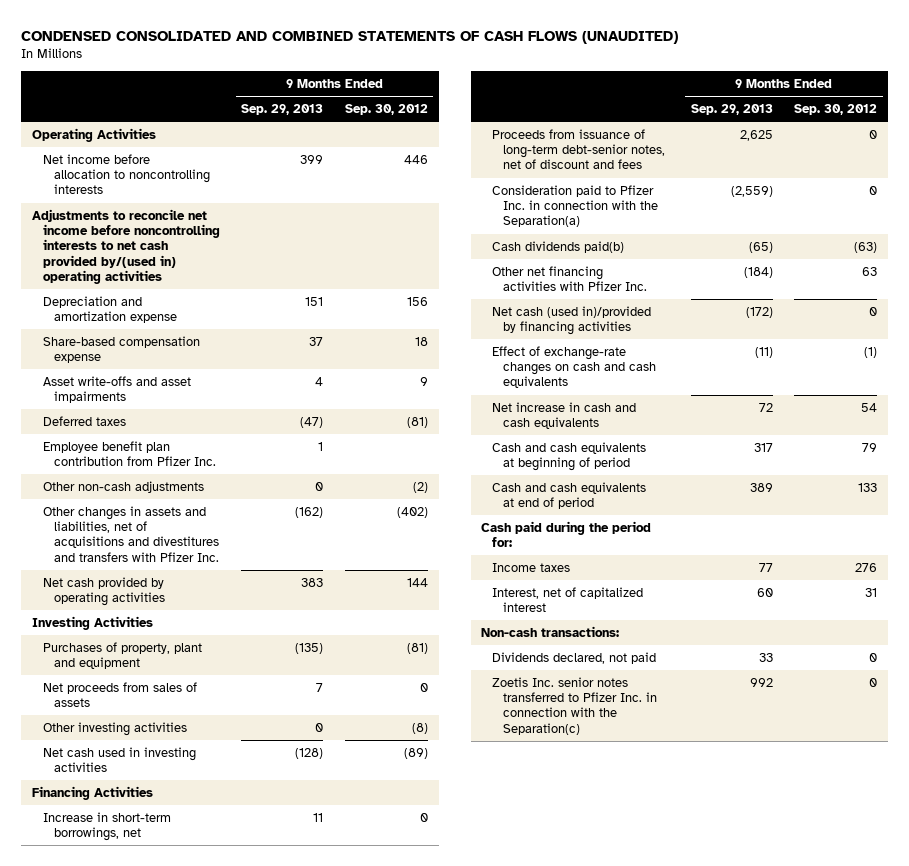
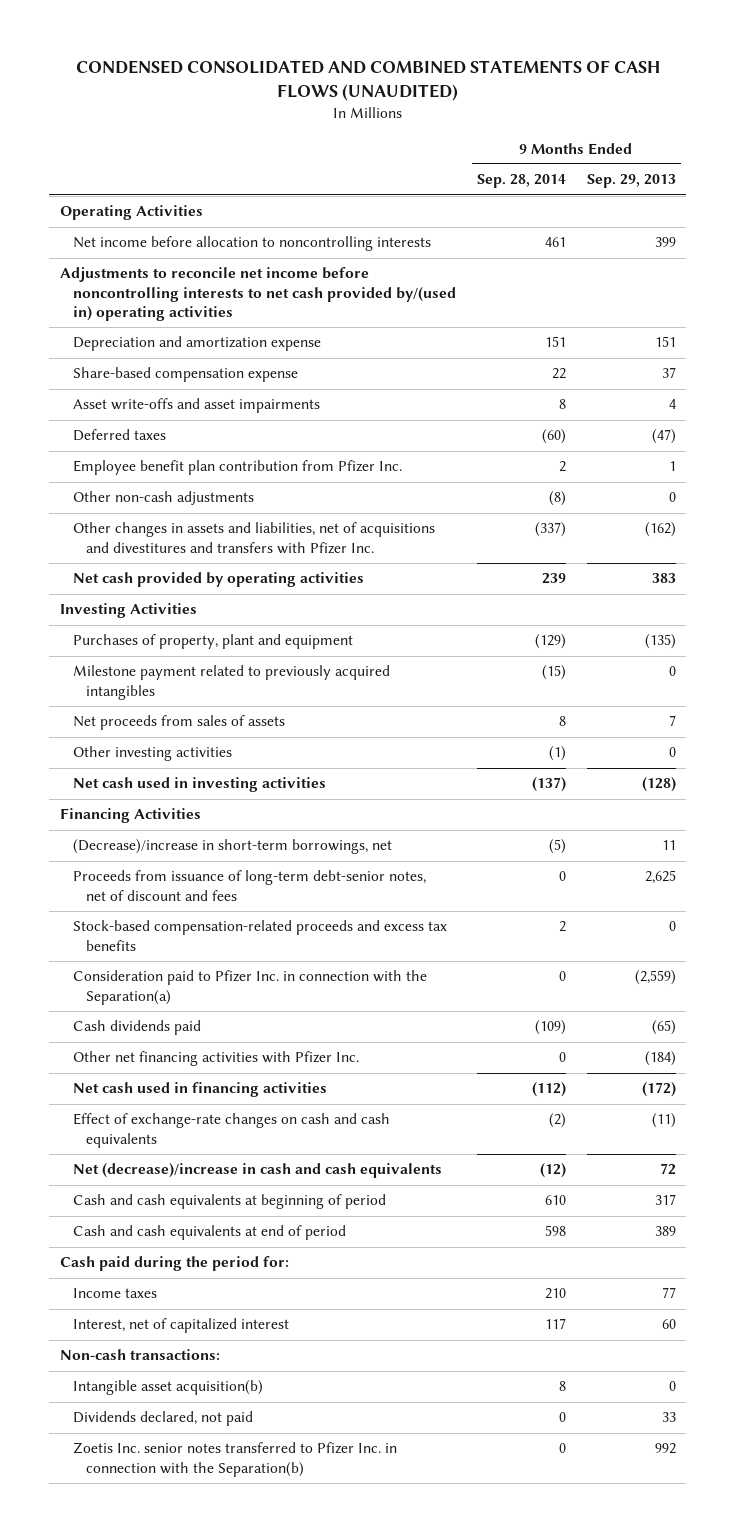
[344,104,428,116] Sep. 30, 2012 -> none
none -> [476,174,566,189] Sep. 28, 2014
none -> [73,665,391,700] Milestone payment related to previously acquired intangibles
[42,811,171,842] Increase in short-term borrowings, net -> [73,839,393,855] (Decrease)/increase in short-term borrowings, net
none -> [73,920,448,951] Stock-based compensation-related proceeds and excess tax benefits
[492,240,625,253] Cash dividends paid(b) -> [73,1020,202,1036] Cash dividends paid
[492,305,652,336] Net cash (used in)/provided by financing activities -> [73,1082,328,1098] Net cash used in financing activities
[492,401,637,430] Net increase in cash and cash equivalents -> [73,1163,443,1179] Net (decrease)/increase in cash and cash equivalents
none -> [73,1380,264,1396] Intangible asset acquisition(b)
[492,676,658,735] Zoetis Inc. senior notes transferred to Pfizer Inc. in connection with the Separation(c) -> [73,1442,398,1477] Zoetis Inc. senior notes transferred to Pfizer Inc. in connection with the Separation(b)

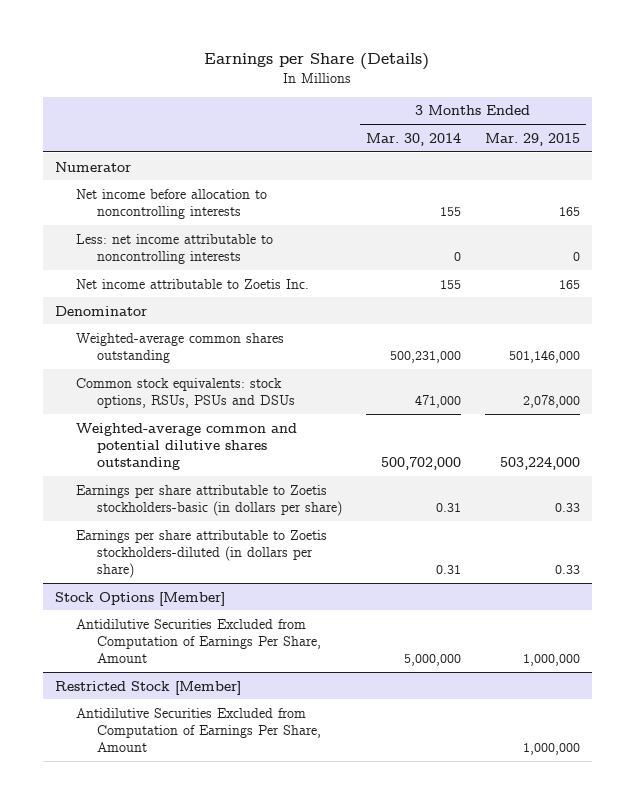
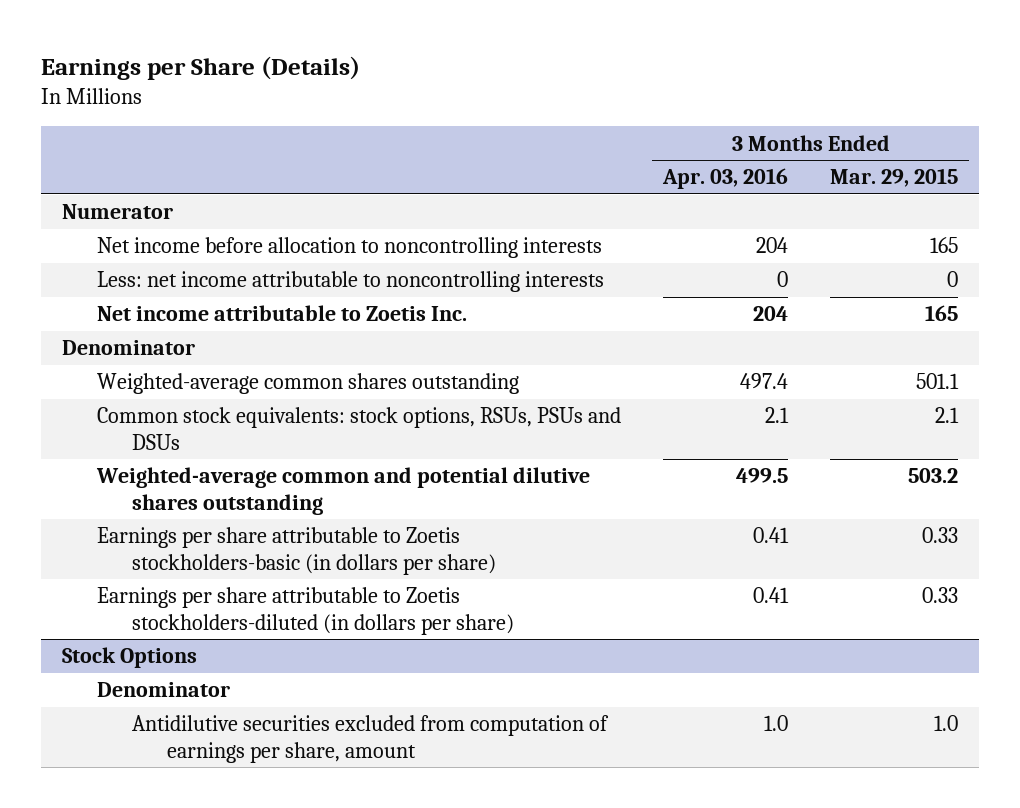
[365,132,461,146] Mar. 30, 2014 -> none
none -> [661,168,788,190] Apr. 03, 2016
[508,349,580,363] 501,146,000 -> [916,373,960,390] 501.1
[522,394,580,408] 2,078,000 -> [935,407,960,424] 2.1
[499,456,580,470] 503,224,000 -> [908,468,959,484] 503.2
[54,680,241,695] Restricted Stock [Member] -> none
[75,707,321,752] Antidilutive Securities Excluded from Computation of Earnings Per Share, Amount -> none
[54,591,225,606] Stock Options [Member] -> [61,647,197,669] Stock Options
none -> [96,682,230,698] Denominator
[75,618,321,663] Antidilutive Securities Excluded from Computation of Earnings Per Share, Amount -> [131,715,609,763] Antidilutive securities excluded from computation of earnings per share, amount
[522,653,580,666] 1,000,000 -> [934,715,959,732] 1.0

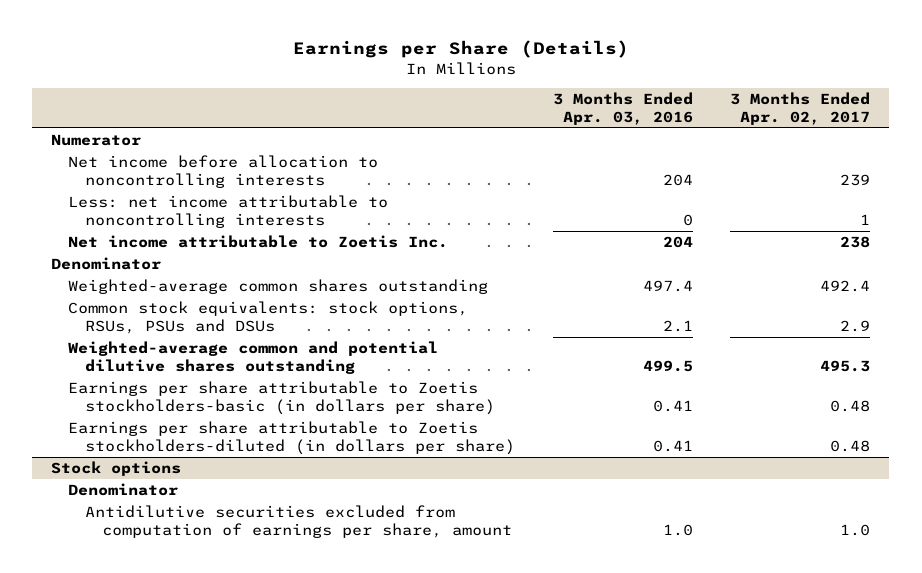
[830,168,959,188] Mar. 29, 2015 -> none
none -> [730,91,871,125] 3 Months Ended Apr. 02, 2017
[61,647,197,669] Stock Options -> [51,460,182,476] Stock options

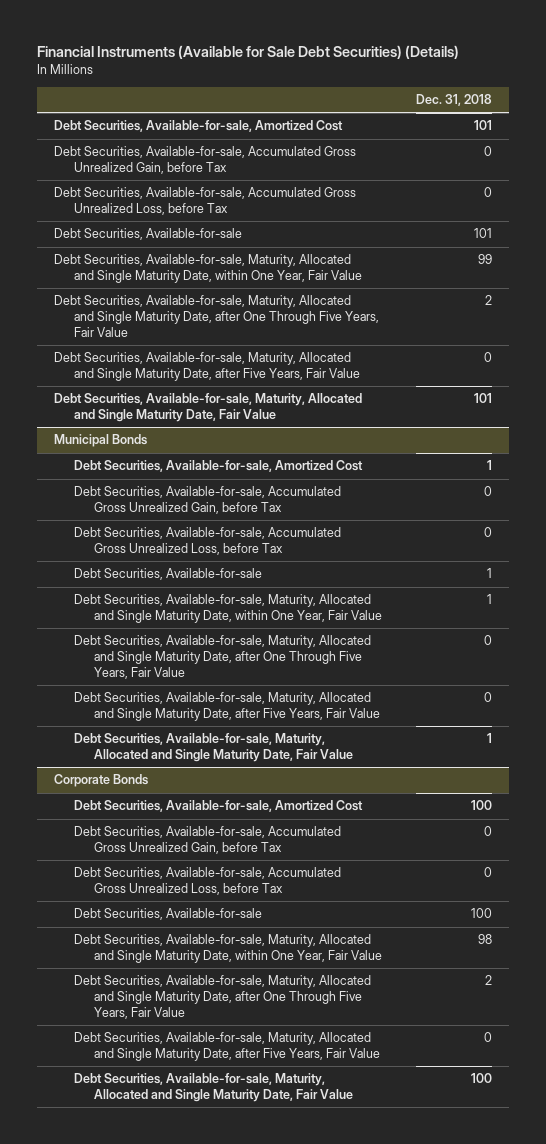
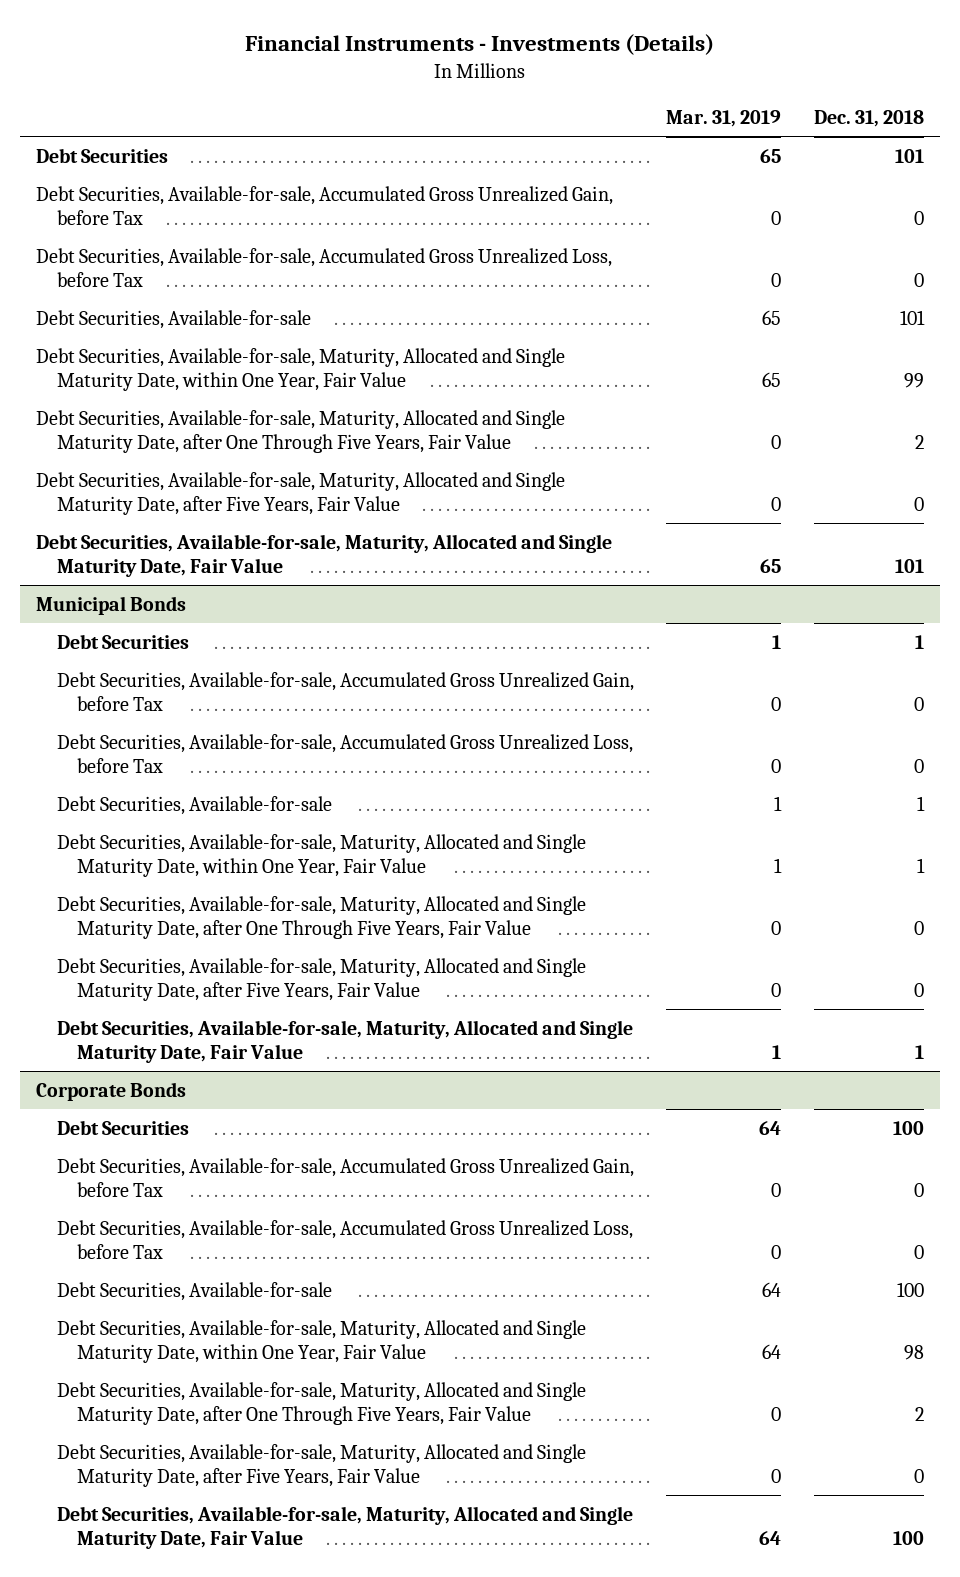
[36,44,459,59] Financial Instruments (Available for Sale Debt Securities) (Details) -> [245,33,715,55] Financial Instruments - Investments (Details)
none -> [666,109,782,127] Mar. 31, 2019
[54,120,344,133] Debt Securities, Available-for-sale, Amortized Cost -> [36,147,169,163] Debt Securities
[73,460,363,473] Debt Securities, Available-for-sale, Amortized Cost -> [56,633,189,649] Debt Securities
[73,800,363,813] Debt Securities, Available-for-sale, Amortized Cost -> [56,1119,189,1135] Debt Securities

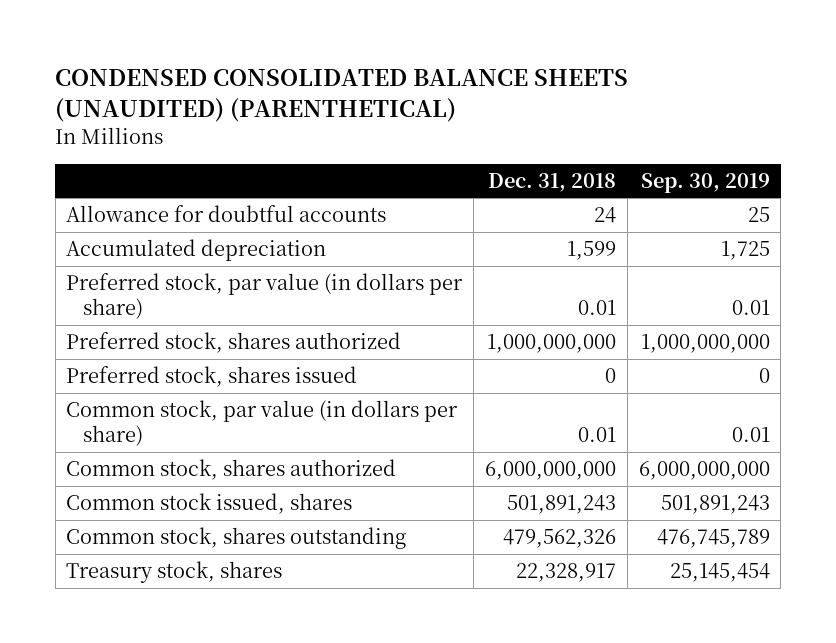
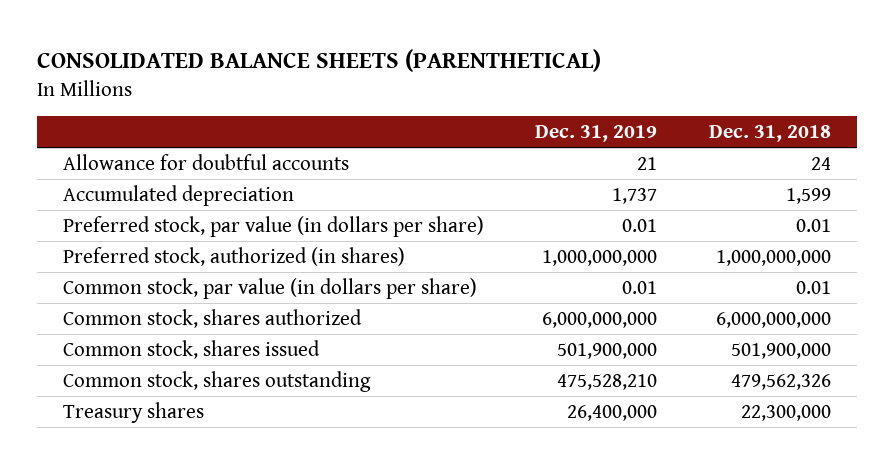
[55,68,629,122] CONDENSED CONSOLIDATED BALANCE SHEETS (UNAUDITED) (PARENTHETICAL) -> [36,49,601,73] CONSOLIDATED BALANCE SHEETS (PARENTHETICAL)
[640,172,770,193] Sep. 30, 2019 -> none
none -> [535,124,658,142] Dec. 31, 2019
[66,366,358,388] Preferred stock, shares issued -> none
[66,332,402,354] Preferred stock, shares authorized -> [62,246,405,266] Preferred stock, authorized (in shares)
[66,493,353,515] Common stock issued, shares -> [62,339,320,359] Common stock, shares issued
[506,495,616,515] 501,891,243 -> [731,342,832,359] 501,900,000
[66,561,283,584] Treasury stock, shares -> [62,401,204,423] Treasury shares
[515,563,616,583] 22,328,917 -> [741,404,832,421] 22,300,000

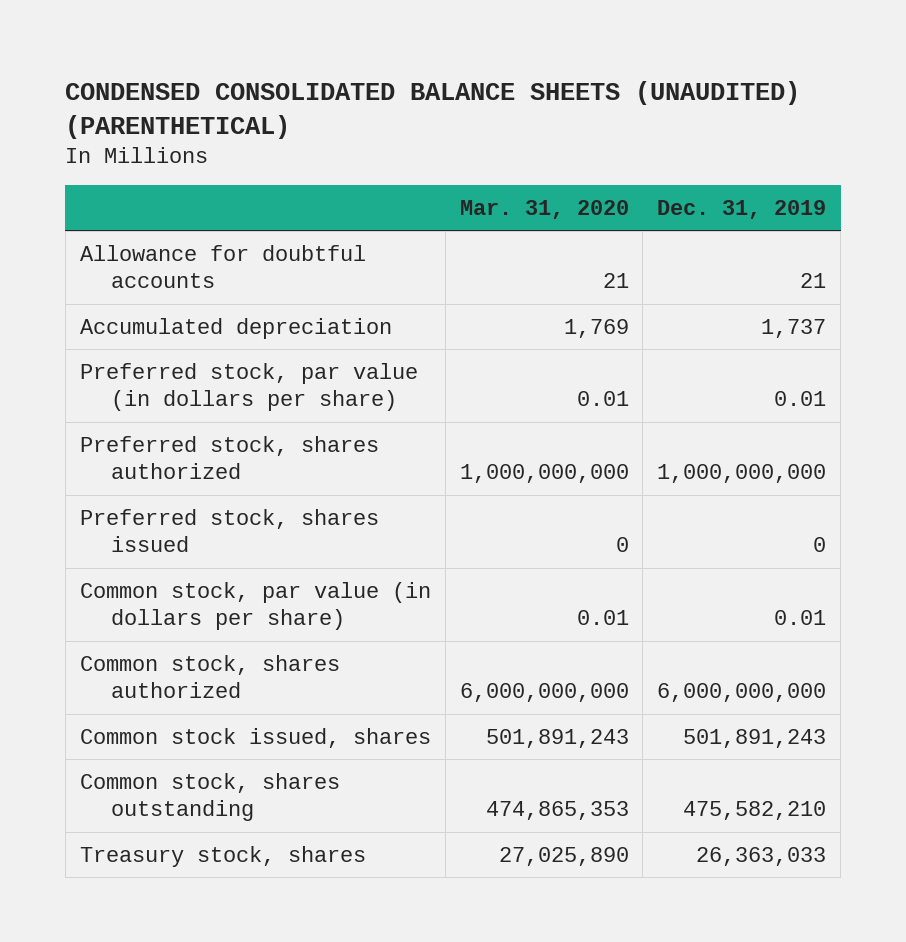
[36,49,601,73] CONSOLIDATED BALANCE SHEETS (PARENTHETICAL) -> [65,80,801,139] CONDENSED CONSOLIDATED BALANCE SHEETS (UNAUDITED) (PARENTHETICAL)
[709,124,832,142] Dec. 31, 2018 -> none
none -> [459,200,629,220] Mar. 31, 2020
[62,246,405,266] Preferred stock, authorized (in shares) -> [79,435,379,480] Preferred stock, shares authorized
none -> [79,508,379,553] Preferred stock, shares issued
[62,339,320,359] Common stock, shares issued -> [79,727,431,748] Common stock issued, shares
[557,342,658,359] 501,900,000 -> [683,728,827,748] 501,891,243
[557,373,658,390] 475,528,210 -> [683,801,827,821] 475,582,210
[62,401,204,423] Treasury shares -> [79,845,366,867] Treasury stock, shares
[567,404,658,421] 26,400,000 -> [696,846,827,866] 26,363,033

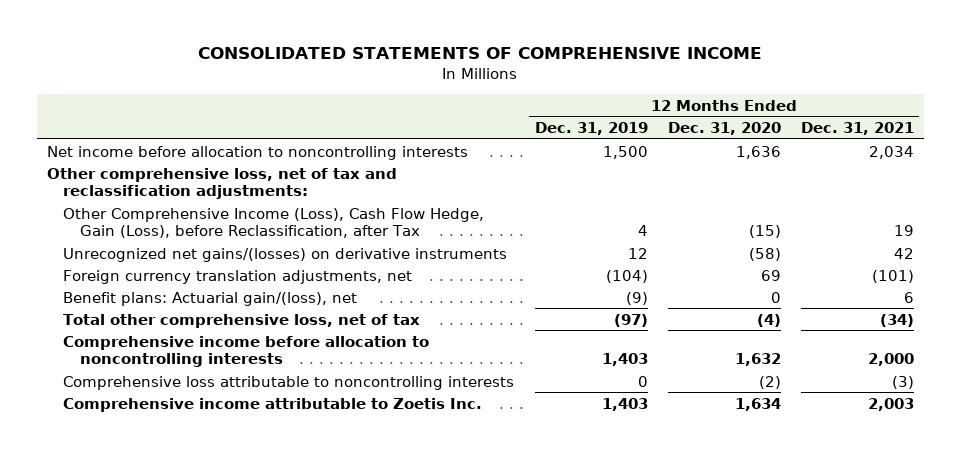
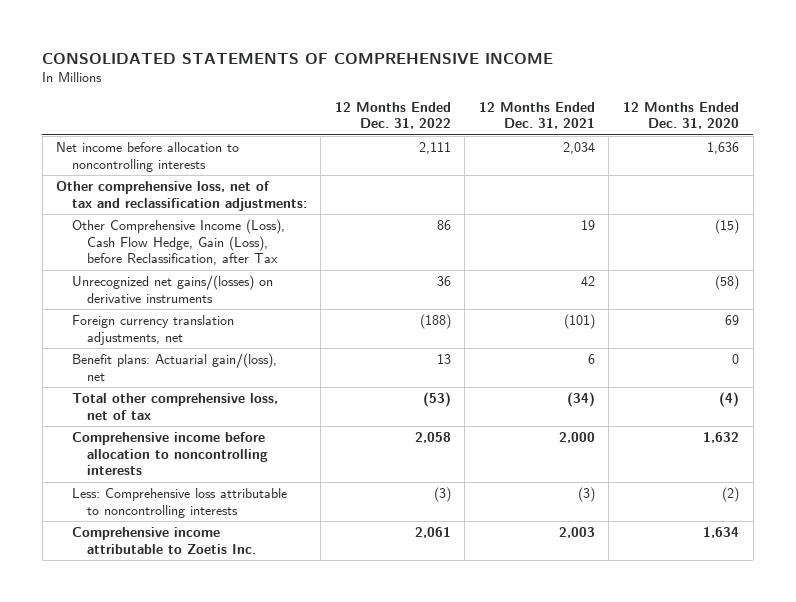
[534,122,648,136] Dec. 31, 2019 -> none
none -> [334,101,451,130] 12 Months Ended Dec. 31, 2022
[63,375,515,390] Comprehensive loss attributable to noncontrolling interests -> [71,488,287,518] Less: Comprehensive loss attributable to noncontrolling interests

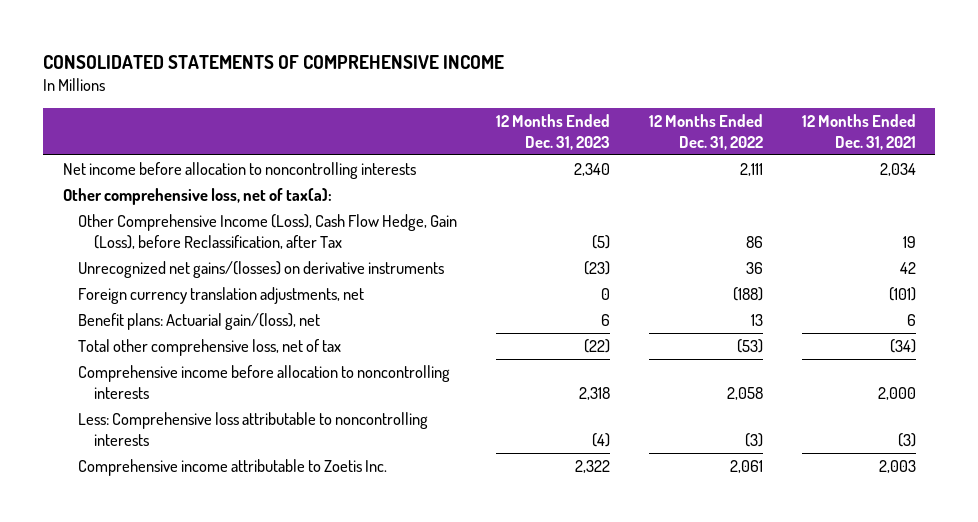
[623,101,740,130] 12 Months Ended Dec. 31, 2020 -> none
none -> [495,113,610,150] 12 Months Ended Dec. 31, 2023
[56,181,307,211] Other comprehensive loss, net of tax and reclassification adjustments: -> [62,188,332,206] Other comprehensive loss, net of tax(a):

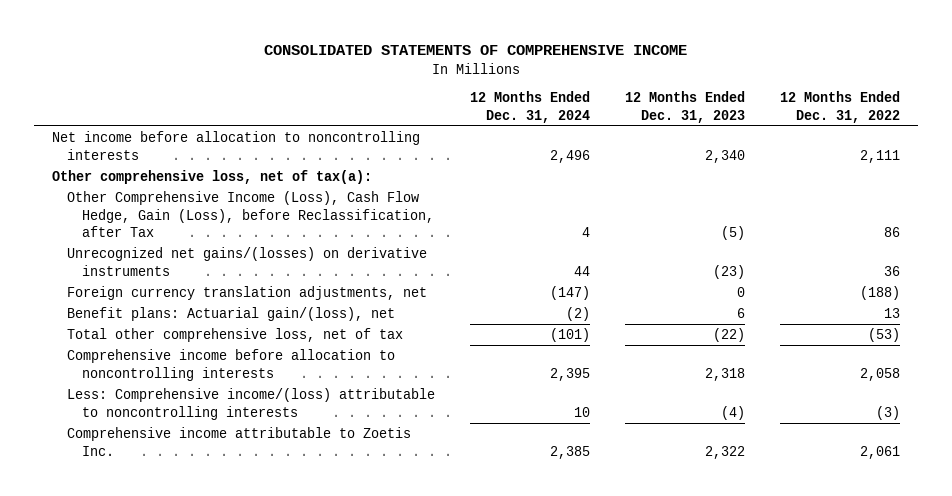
[801,113,916,150] 12 Months Ended Dec. 31, 2021 -> none
none -> [469,91,590,123] 12 Months Ended Dec. 31, 2024
[78,412,429,447] Less: Comprehensive loss attributable to noncontrolling interests -> [66,388,435,420] Less: Comprehensive income/(loss) attributable to noncontrolling interests

